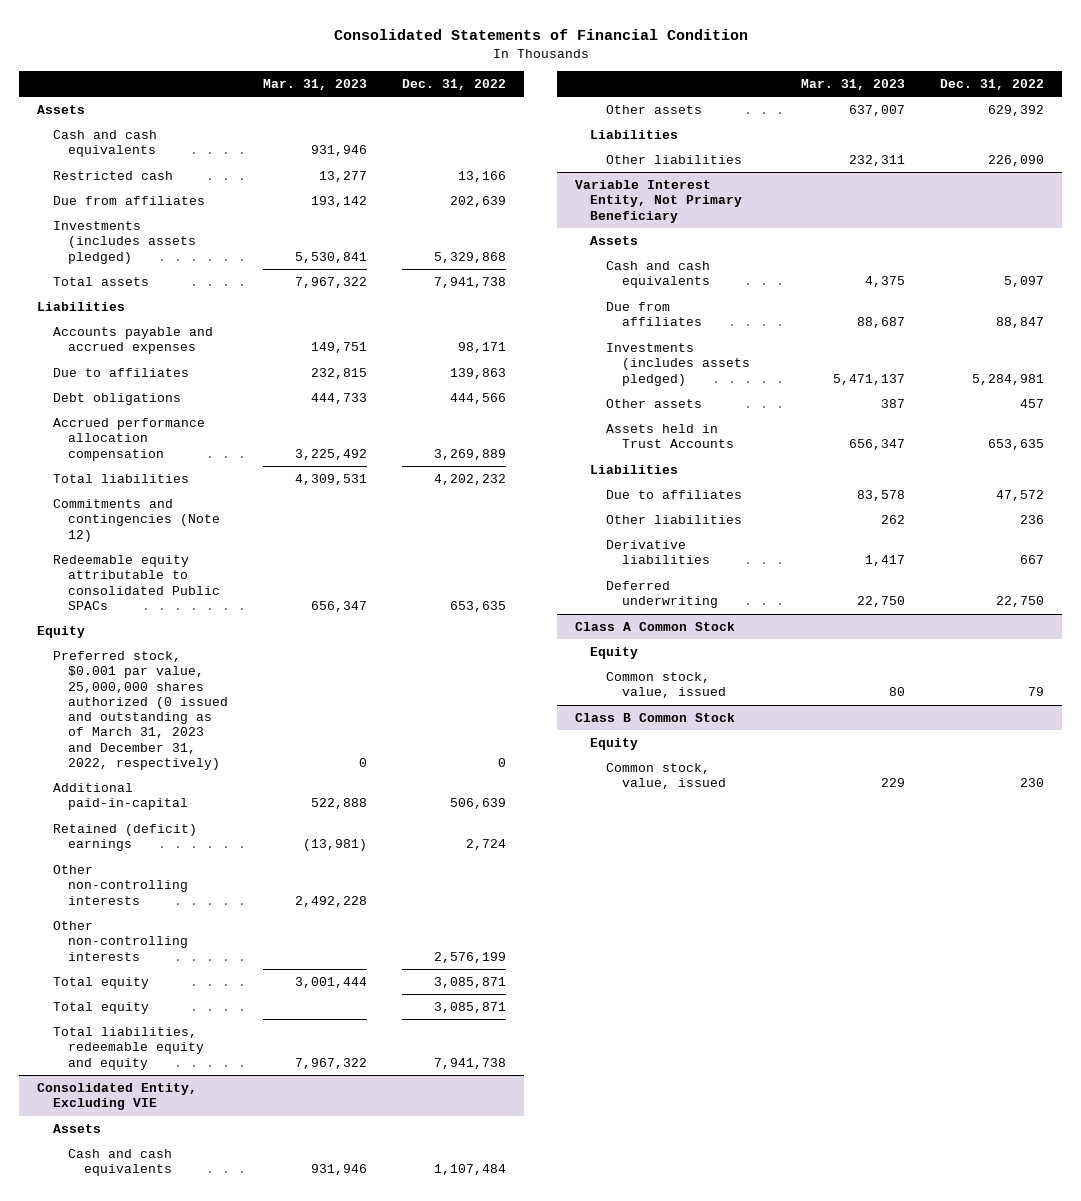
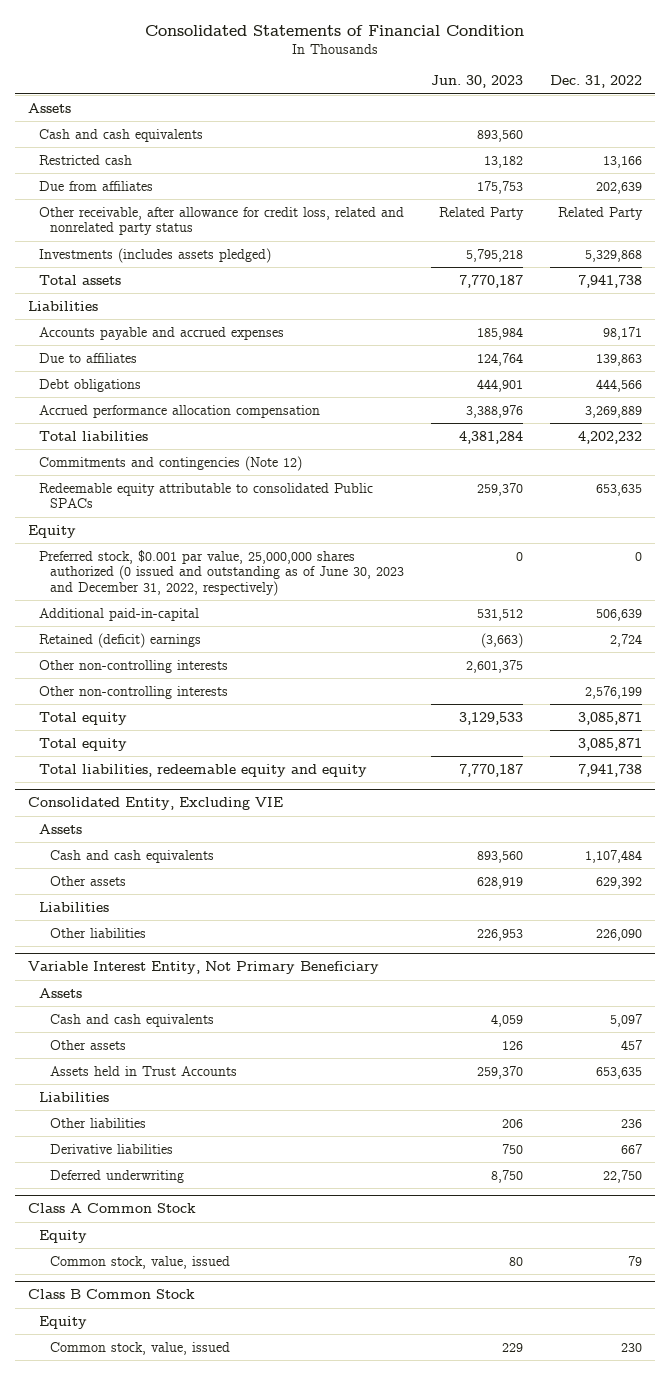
[263,79,368,91] Mar. 31, 2023 -> none
none -> [431,75,524,89] Jun. 30, 2023
none -> [39,206,405,236] Other receivable, after allowance for credit loss, related and nonrelated party status
[52,651,229,770] Preferred stock, $0.001 par value, 25,000,000 shares authorized (0 issued and outstanding as of March 31, 2023 and December 31, 2022, respectively) -> [39,549,405,597] Preferred stock, $0.001 par value, 25,000,000 shares authorized (0 issued and outstanding as of June 30, 2023 and December 31, 2022, respectively)
[605,302,702,327] Due from affiliates -> none
[605,343,750,386] Investments (includes assets pledged) -> none
[605,490,742,500] Due to affiliates -> none

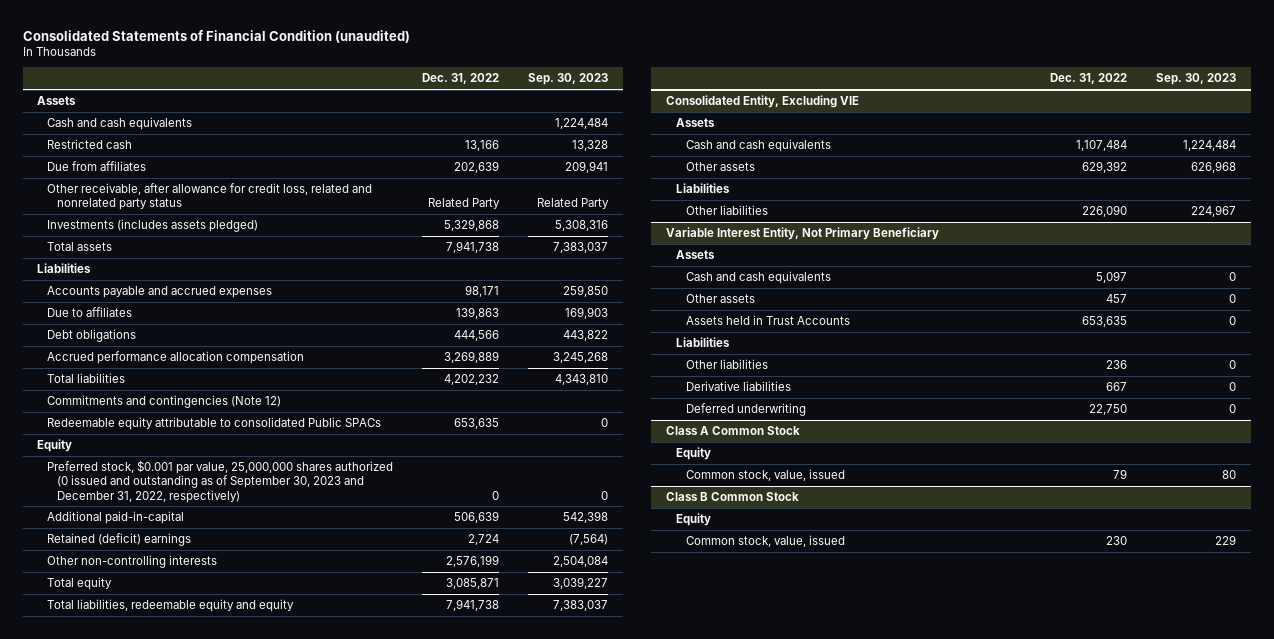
[145,24,525,36] Consolidated Statements of Financial Condition -> [22,29,410,43] Consolidated Statements of Financial Condition (unaudited)
[431,75,524,89] Jun. 30, 2023 -> none
none -> [528,73,609,86] Sep. 30, 2023
[39,549,405,597] Preferred stock, $0.001 par value, 25,000,000 shares authorized (0 issued and outstanding as of June 30, 2023 and December 31, 2022, respectively) -> [47,460,394,503] Preferred stock, $0.001 par value, 25,000,000 shares authorized (0 issued and outstanding as of September 30, 2023 and December 31, 2022, respectively)
[39,659,229,673] Other non-controlling interests -> none
[39,737,128,751] Total equity -> none

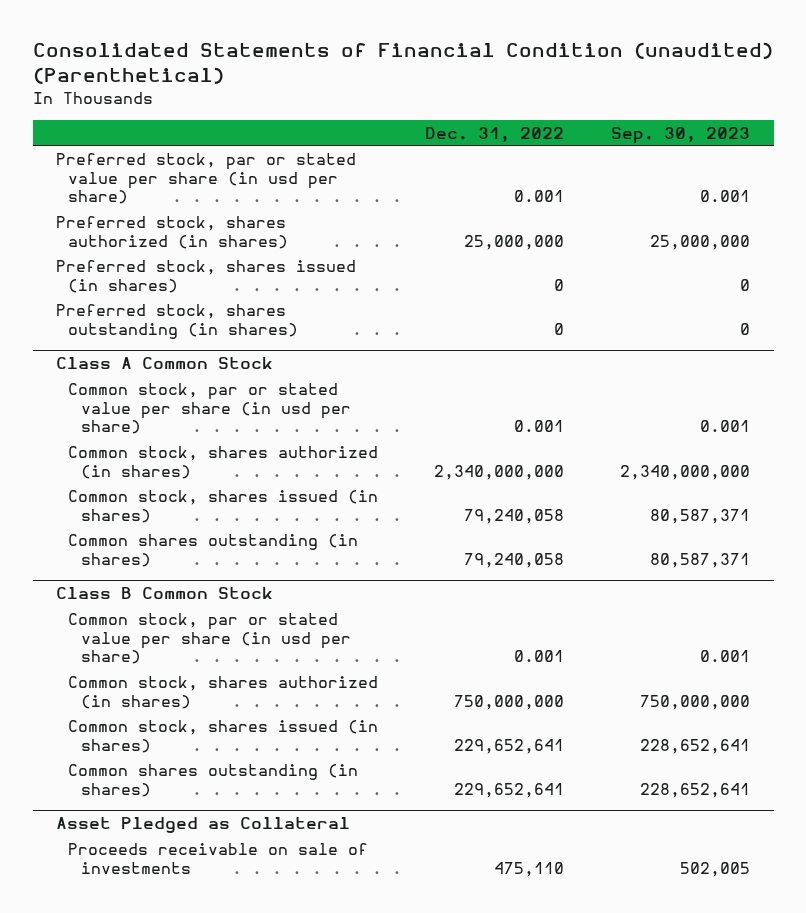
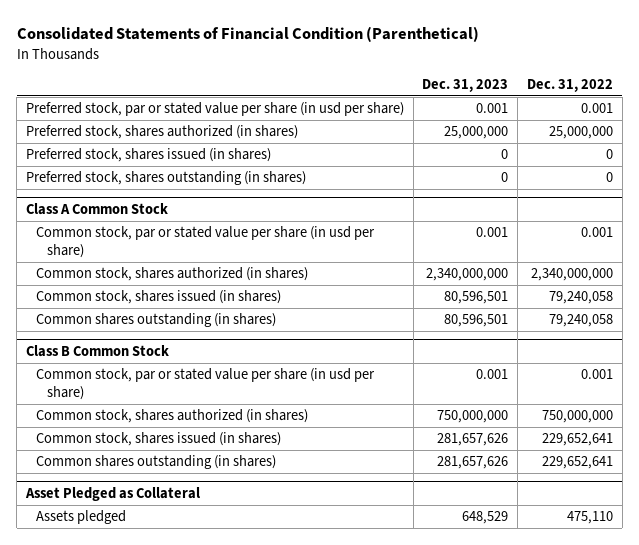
[32,42,773,85] Consolidated Statements of Financial Condition (unaudited) (Parenthetical) -> [16,26,479,43] Consolidated Statements of Financial Condition (Parenthetical)
[611,126,751,144] Sep. 30, 2023 -> none
none -> [422,79,509,93] Dec. 31, 2023
[68,842,369,874] Proceeds receivable on sale of investments -> [36,510,127,525] Assets pledged

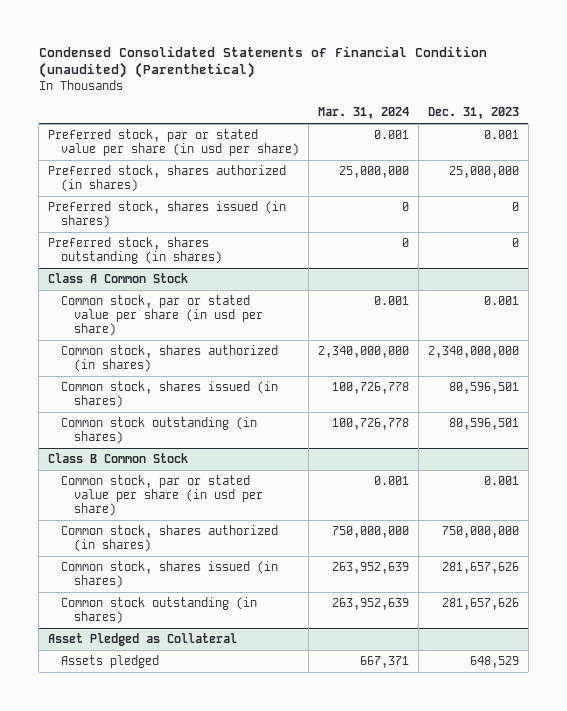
[16,26,479,43] Consolidated Statements of Financial Condition (Parenthetical) -> [38,45,487,79] Condensed Consolidated Statements of Financial Condition (unaudited) (Parenthetical)
[527,79,614,93] Dec. 31, 2022 -> none
none -> [317,107,409,120] Mar. 31, 2024
[36,313,277,328] Common shares outstanding (in shares) -> [60,417,257,444] Common stock outstanding (in shares)
[36,455,277,470] Common shares outstanding (in shares) -> [60,597,257,624] Common stock outstanding (in shares)

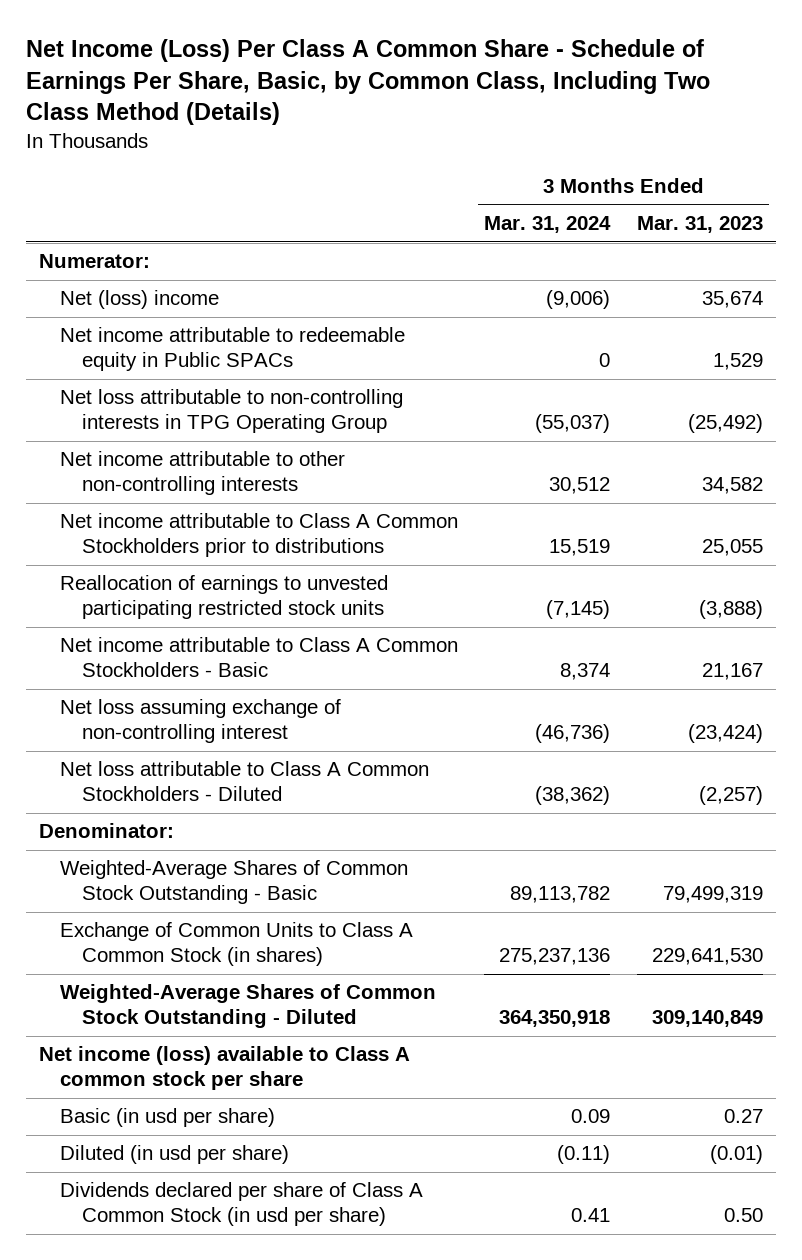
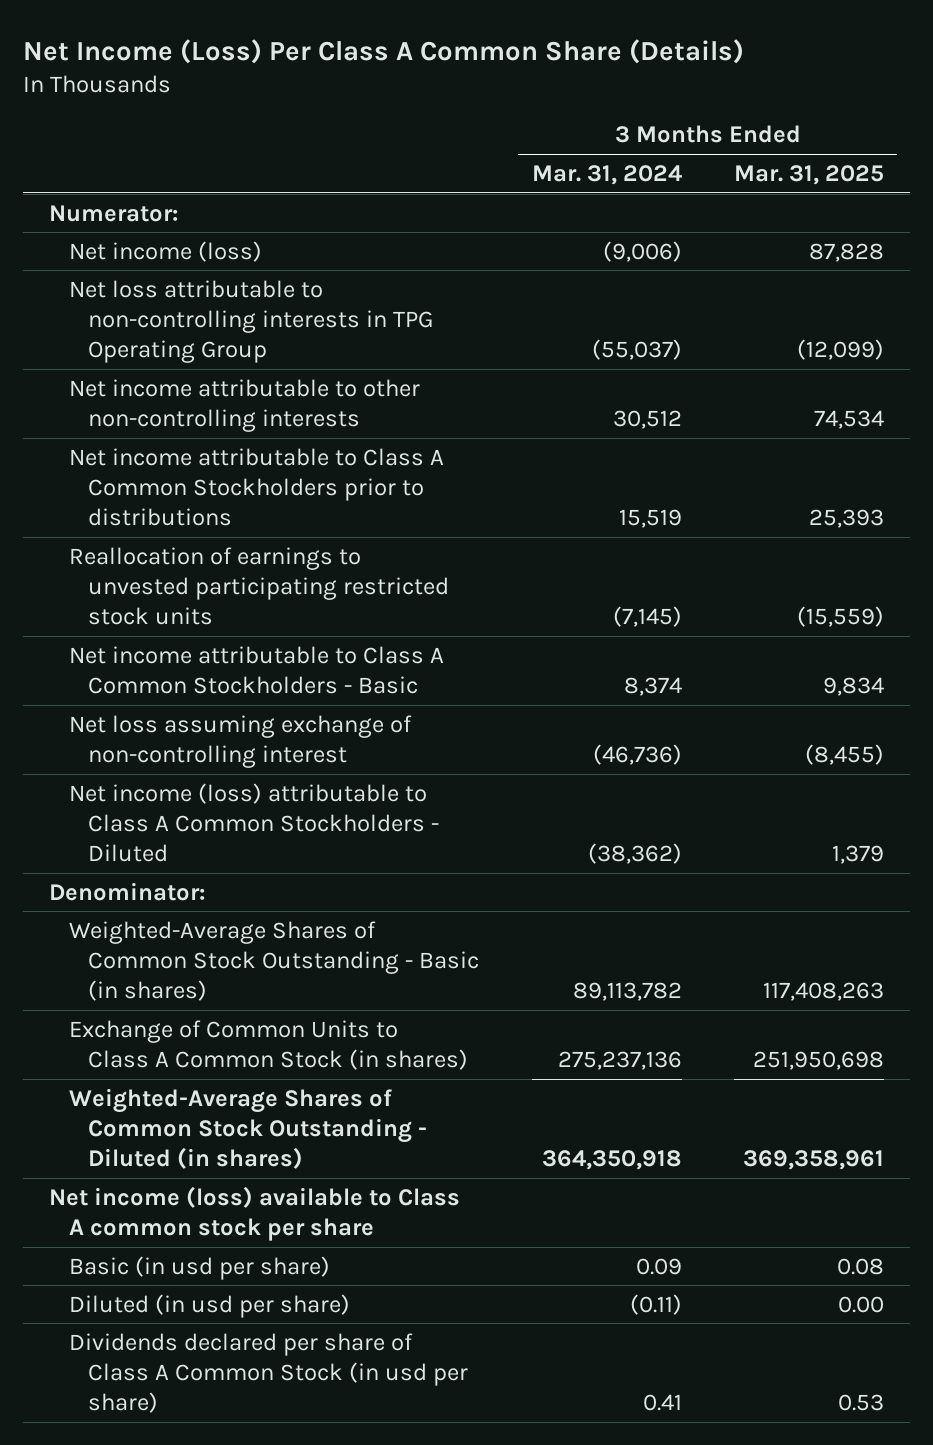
[25,39,710,126] Net Income (Loss) Per Class A Common Share - Schedule of Earnings Per Share, Basic, by Common Class, Including Two Class Method (Details) -> [22,38,744,64] Net Income (Loss) Per Class A Common Share (Details)
[636,216,763,234] Mar. 31, 2023 -> none
none -> [734,164,885,185] Mar. 31, 2025
[60,327,406,372] Net income attributable to redeemable equity in Public SPACs -> none
[60,290,220,310] Net (loss) income -> [68,240,262,262] Net income (loss)
[60,761,430,802] Net loss attributable to Class A Common Stockholders - Diluted -> [68,782,440,863] Net income (loss) attributable to Class A Common Stockholders - Diluted
[60,860,409,905] Weighted-Average Shares of Common Stock Outstanding - Basic -> [68,920,480,1002] Weighted-Average Shares of Common Stock Outstanding - Basic (in shares)
[60,984,437,1029] Weighted-Average Shares of Common Stock Outstanding - Diluted -> [68,1087,428,1170] Weighted-Average Shares of Common Stock Outstanding - Diluted (in shares)

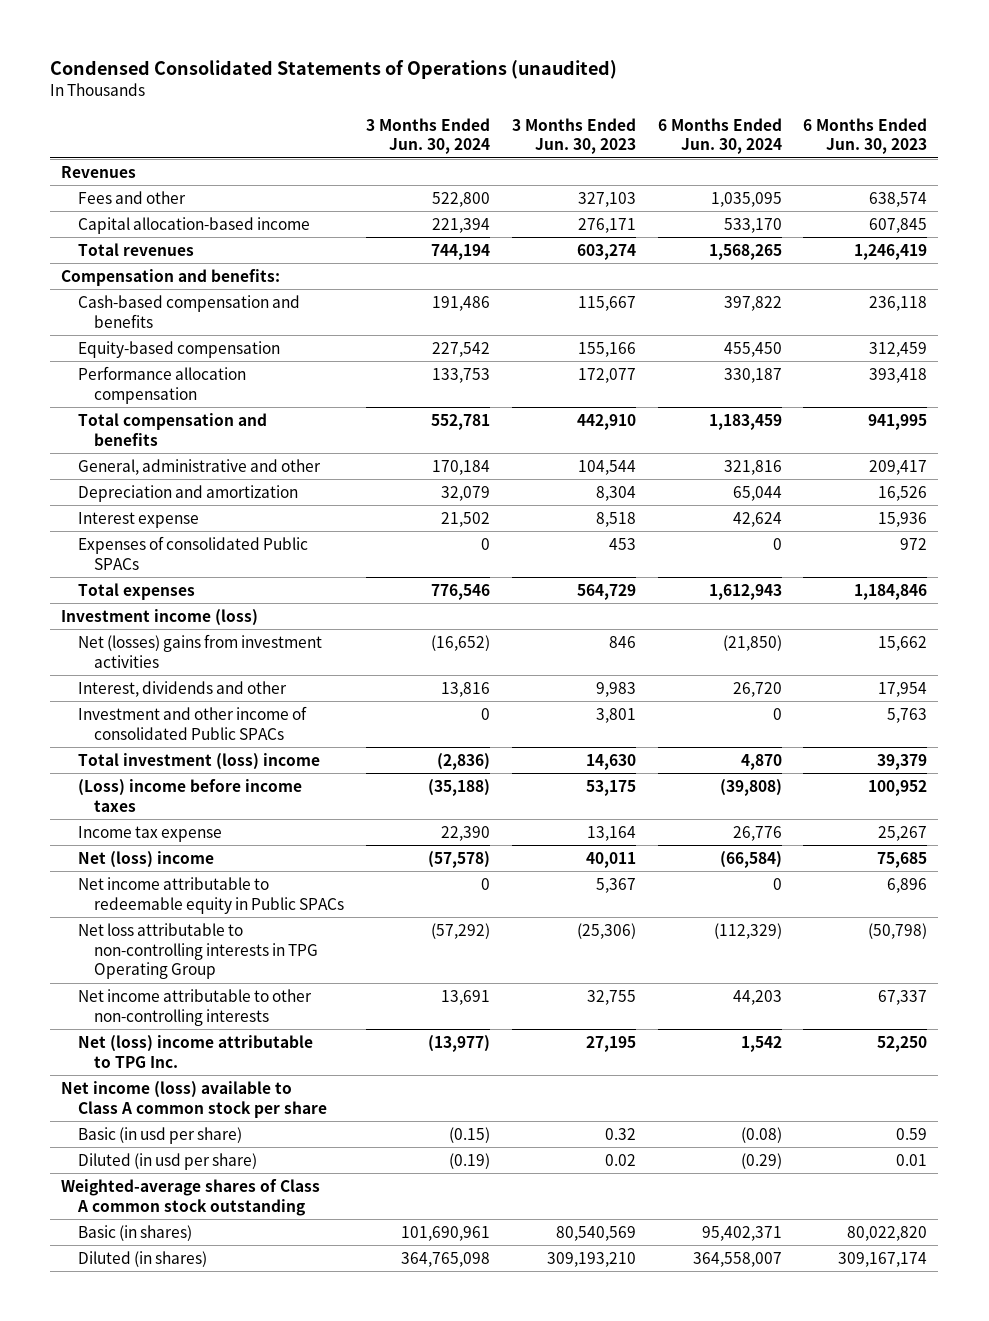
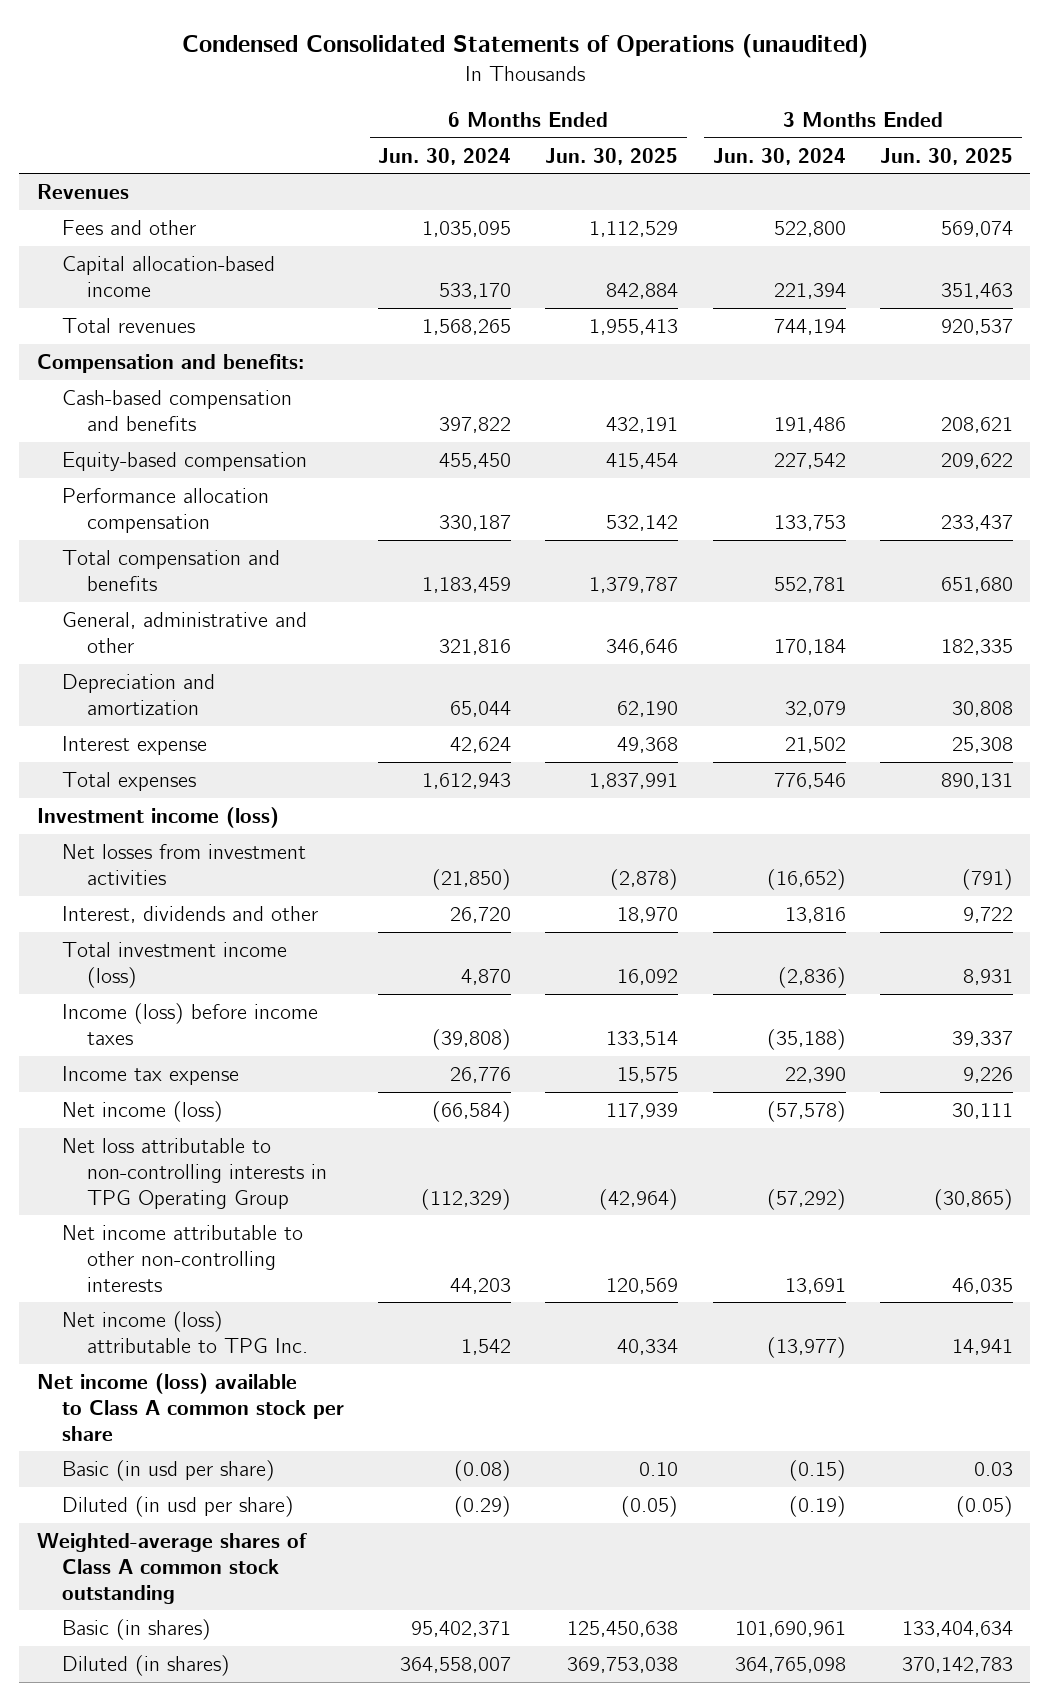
[511,117,636,155] 3 Months Ended Jun. 30, 2023 -> none
[803,117,928,155] 6 Months Ended Jun. 30, 2023 -> none
none -> [545,147,679,165] Jun. 30, 2025
none -> [880,147,1014,165] Jun. 30, 2025
[77,535,308,570] Expenses of consolidated Public SPACs -> none
[77,633,322,668] Net (losses) gains from investment activities -> [61,844,306,885] Net losses from investment activities
[77,705,307,740] Investment and other income of consolidated Public SPACs -> none
[77,752,320,770] Total investment (loss) income -> [61,942,287,988] Total investment income (loss)
[77,778,302,812] (Loss) income before income taxes -> [61,1003,318,1045] Income (loss) before income taxes
[77,876,345,914] Net income attributable to redeemable equity in Public SPACs -> none
[77,850,214,868] Net (loss) income -> [61,1101,223,1123] Net income (loss)
[77,1034,313,1068] Net (loss) income attributable to TPG Inc. -> [61,1311,309,1353] Net income (loss) attributable to TPG Inc.

